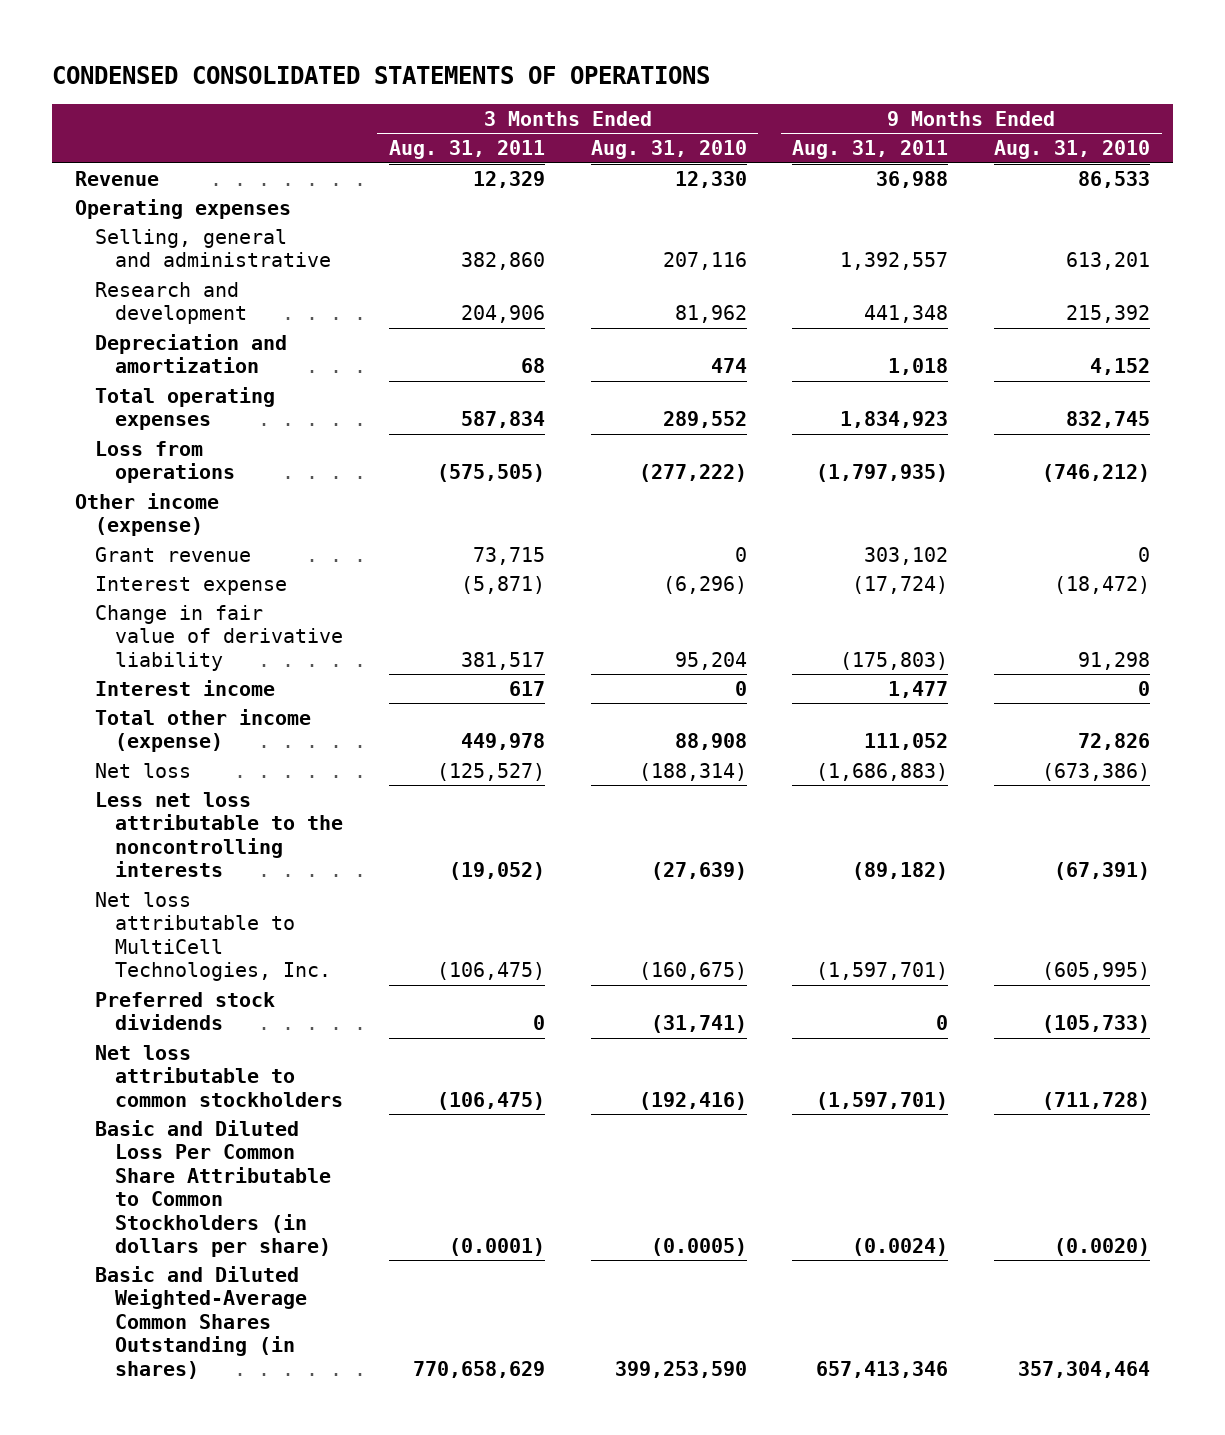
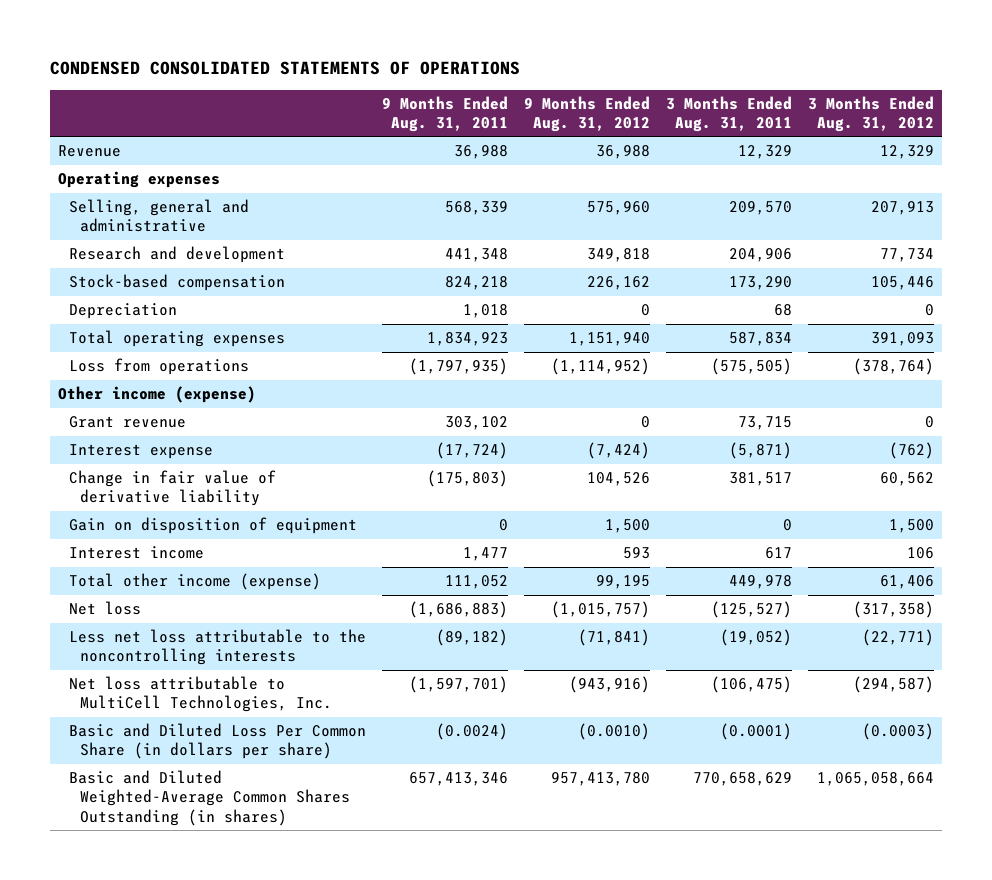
[590,140,747,160] Aug. 31, 2010 -> none
[994,140,1151,160] Aug. 31, 2010 -> none
none -> [523,95,650,132] 9 Months Ended Aug. 31, 2012
none -> [807,95,934,132] 3 Months Ended Aug. 31, 2012
[460,252,545,271] 382,860 -> [728,201,792,216] 209,570
[840,252,949,271] 1,392,557 -> [445,201,509,216] 568,339
none -> [69,274,286,292] Stock-based compensation
[94,334,287,374] Depreciation and amortization -> [69,303,178,320] Depreciation
none -> [69,517,358,535] Gain on disposition of equipment
[94,992,275,1031] Preferred stock dividends -> none
[94,1045,343,1107] Net loss attributable to common stockholders -> none
[94,1120,331,1258] Basic and Diluted Loss Per Common Share Attributable to Common Stockholders (in dollars per share) -> [69,723,367,760] Basic and Diluted Loss Per Common Share (in dollars per share)

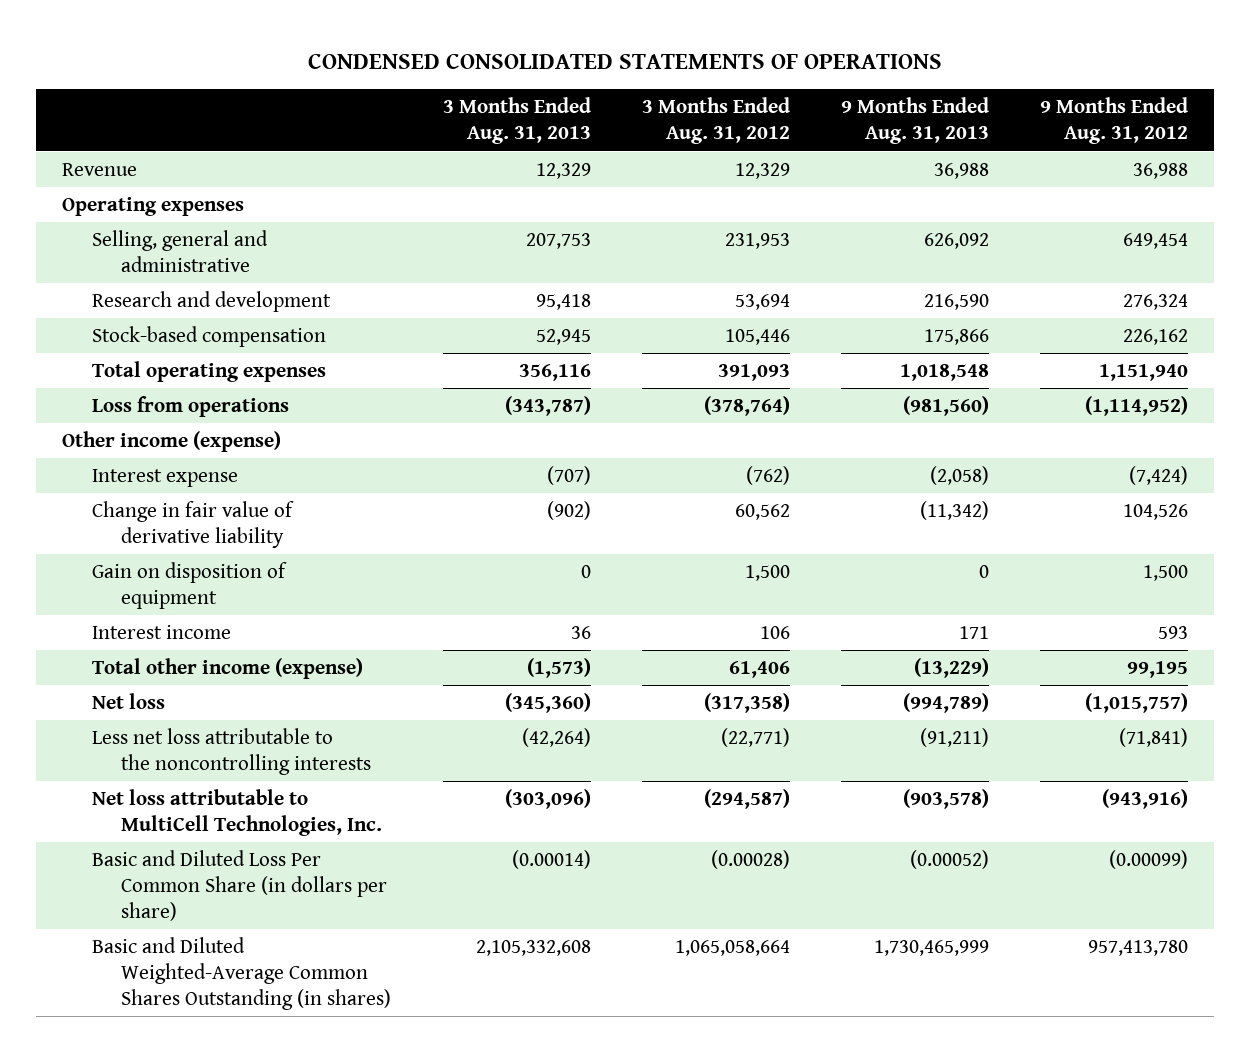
[382,95,509,132] 9 Months Ended Aug. 31, 2011 -> none
[665,95,792,132] 3 Months Ended Aug. 31, 2011 -> none
none -> [442,97,591,145] 3 Months Ended Aug. 31, 2013
none -> [841,97,990,145] 9 Months Ended Aug. 31, 2013
[586,201,650,216] 575,960 -> [1123,233,1189,250] 649,454
[870,201,934,216] 207,913 -> [724,233,790,250] 231,953
[586,248,650,263] 349,818 -> [1123,294,1189,311] 276,324
[879,248,934,263] 77,734 -> [734,294,790,311] 53,694
[69,303,178,320] Depreciation -> none
[69,416,187,429] Grant revenue -> none
[577,723,650,741] (0.0010) -> [1109,850,1189,870] (0.00099)
[861,723,934,741] (0.0003) -> [710,850,790,870] (0.00028)

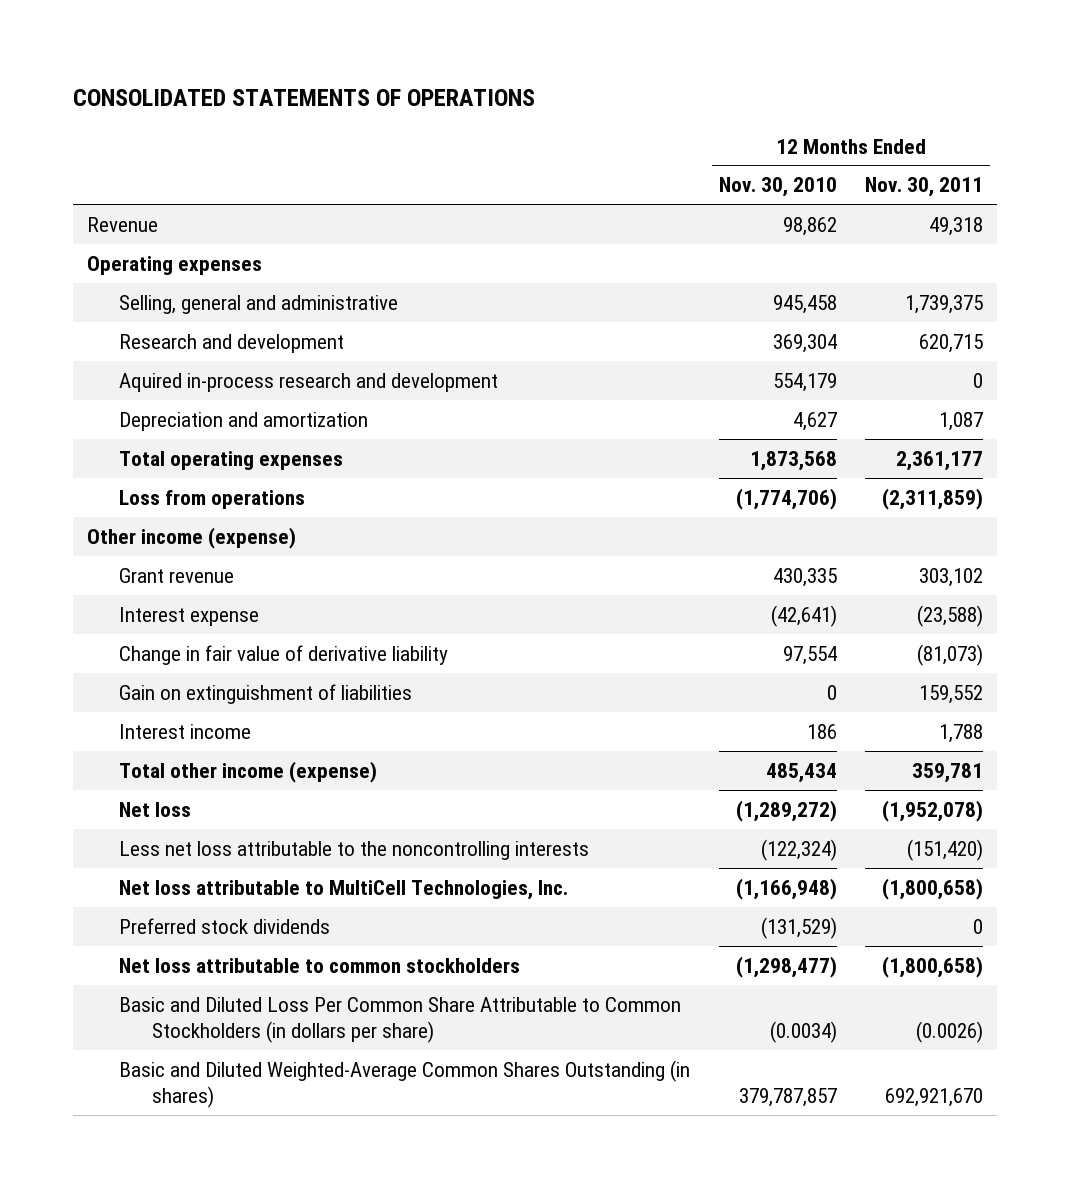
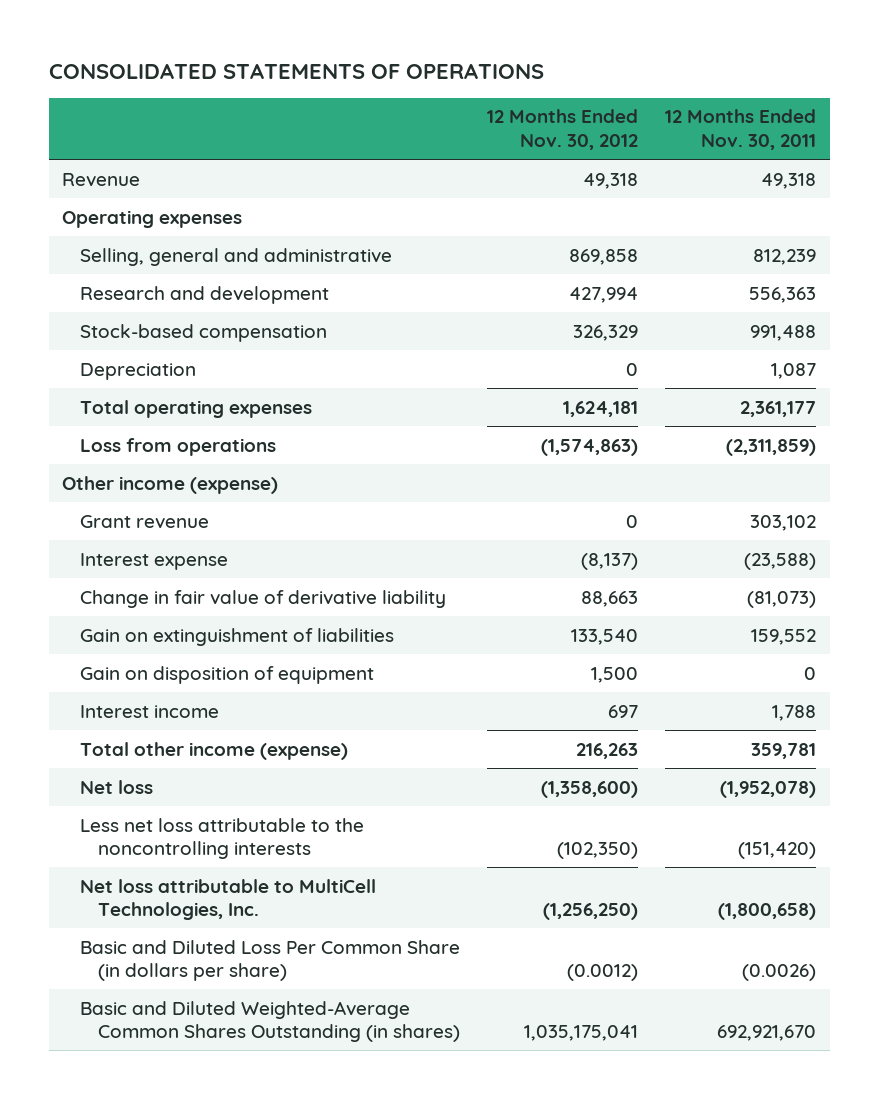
[718,177,837,198] Nov. 30, 2010 -> none
none -> [487,109,639,151] 12 Months Ended Nov. 30, 2012
[119,372,499,392] Aquired in-process research and development -> none
[904,294,983,314] 1,739,375 -> [753,248,817,265] 812,239
[918,333,983,353] 620,715 -> [749,286,817,303] 556,363
none -> [80,323,328,342] Stock-based compensation
[119,411,369,431] Depreciation and amortization -> [80,362,197,380] Depreciation
none -> [80,665,375,684] Gain on disposition of equipment
[119,917,331,934] Preferred stock dividends -> none
[119,957,521,973] Net loss attributable to common stockholders -> none
[119,996,682,1044] Basic and Diluted Loss Per Common Share Attributable to Common Stockholders (in dollars per share) -> [80,939,461,982] Basic and Diluted Loss Per Common Share (in dollars per share)

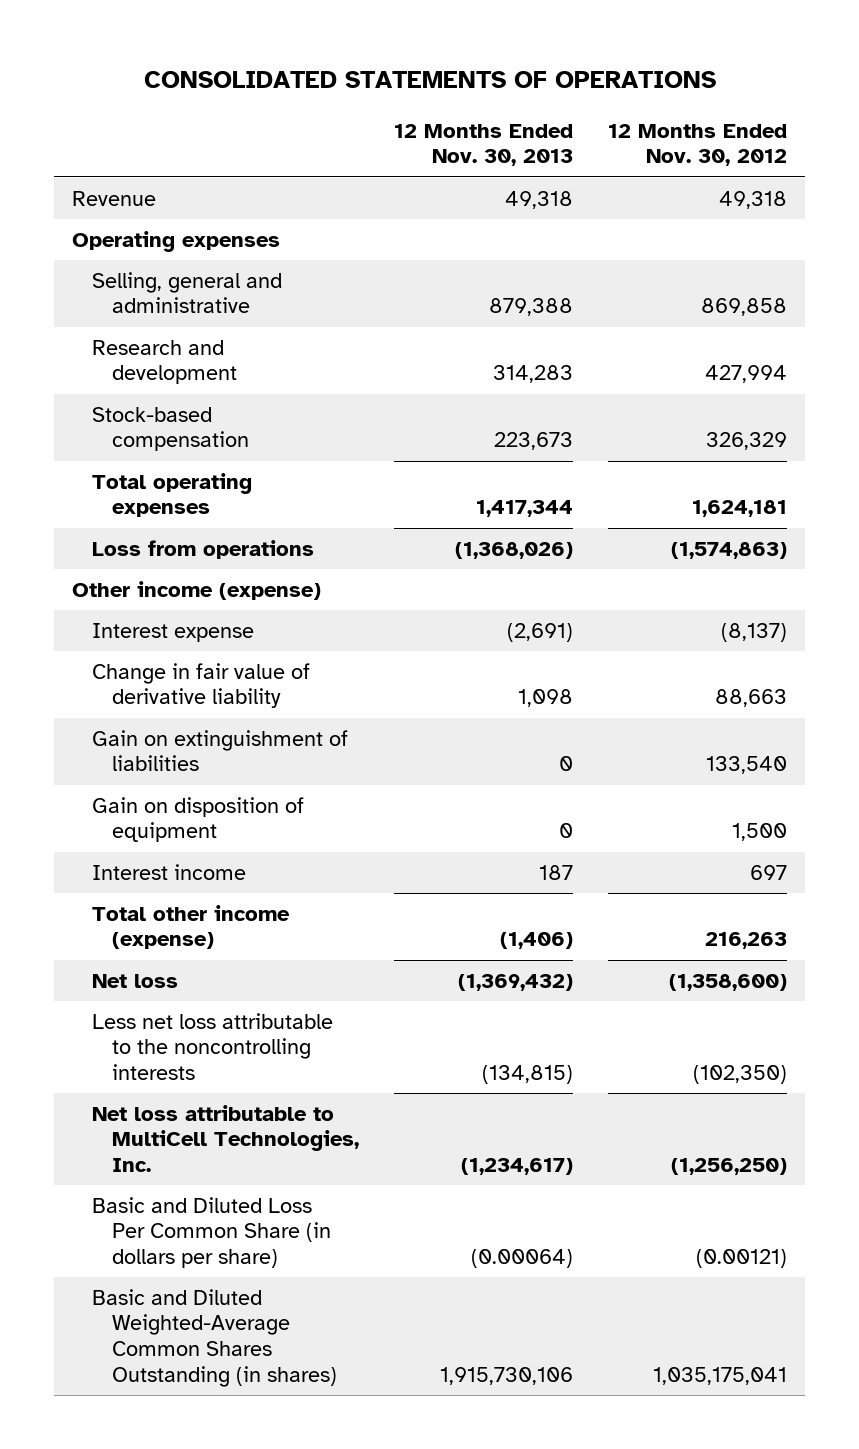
[665,109,817,151] 12 Months Ended Nov. 30, 2011 -> none
none -> [393,123,573,167] 12 Months Ended Nov. 30, 2013
[80,362,197,380] Depreciation -> none
[80,514,210,529] Grant revenue -> none
[567,964,639,982] (0.0012) -> [696,1249,788,1269] (0.00121)

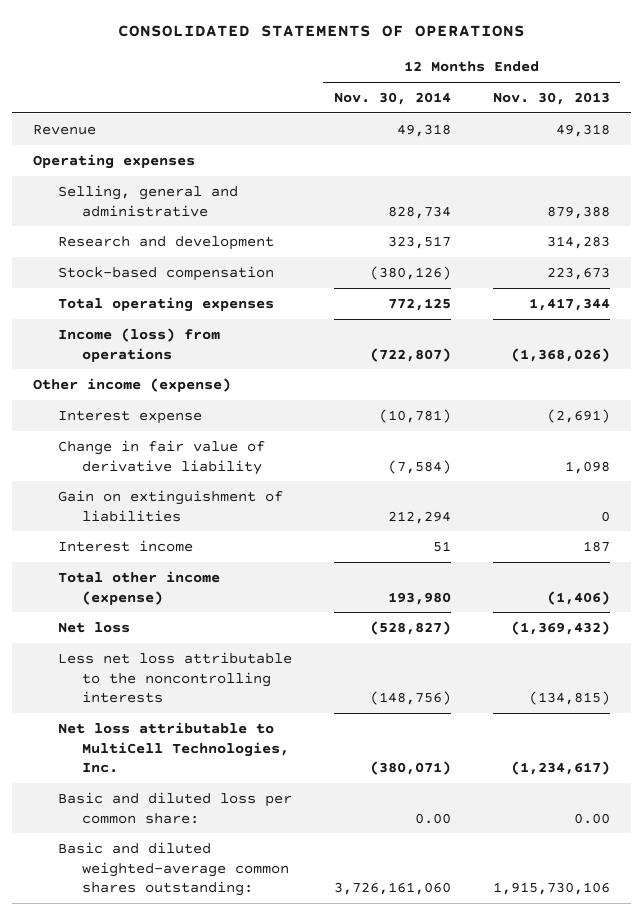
[608,123,788,167] 12 Months Ended Nov. 30, 2012 -> none
none -> [333,91,451,105] Nov. 30, 2014
[91,539,314,559] Loss from operations -> [57,327,220,362] Income (loss) from operations
[91,796,304,843] Gain on disposition of equipment -> none
[91,1196,331,1269] Basic and Diluted Loss Per Common Share (in dollars per share) -> [57,791,292,824] Basic and diluted loss per common share:
[470,1249,573,1269] (0.00064) -> [573,812,610,824] 0.00
[91,1288,337,1387] Basic and Diluted Weighted-Average Common Shares Outstanding (in shares) -> [57,841,289,897] Basic and diluted weighted-average common shares outstanding:

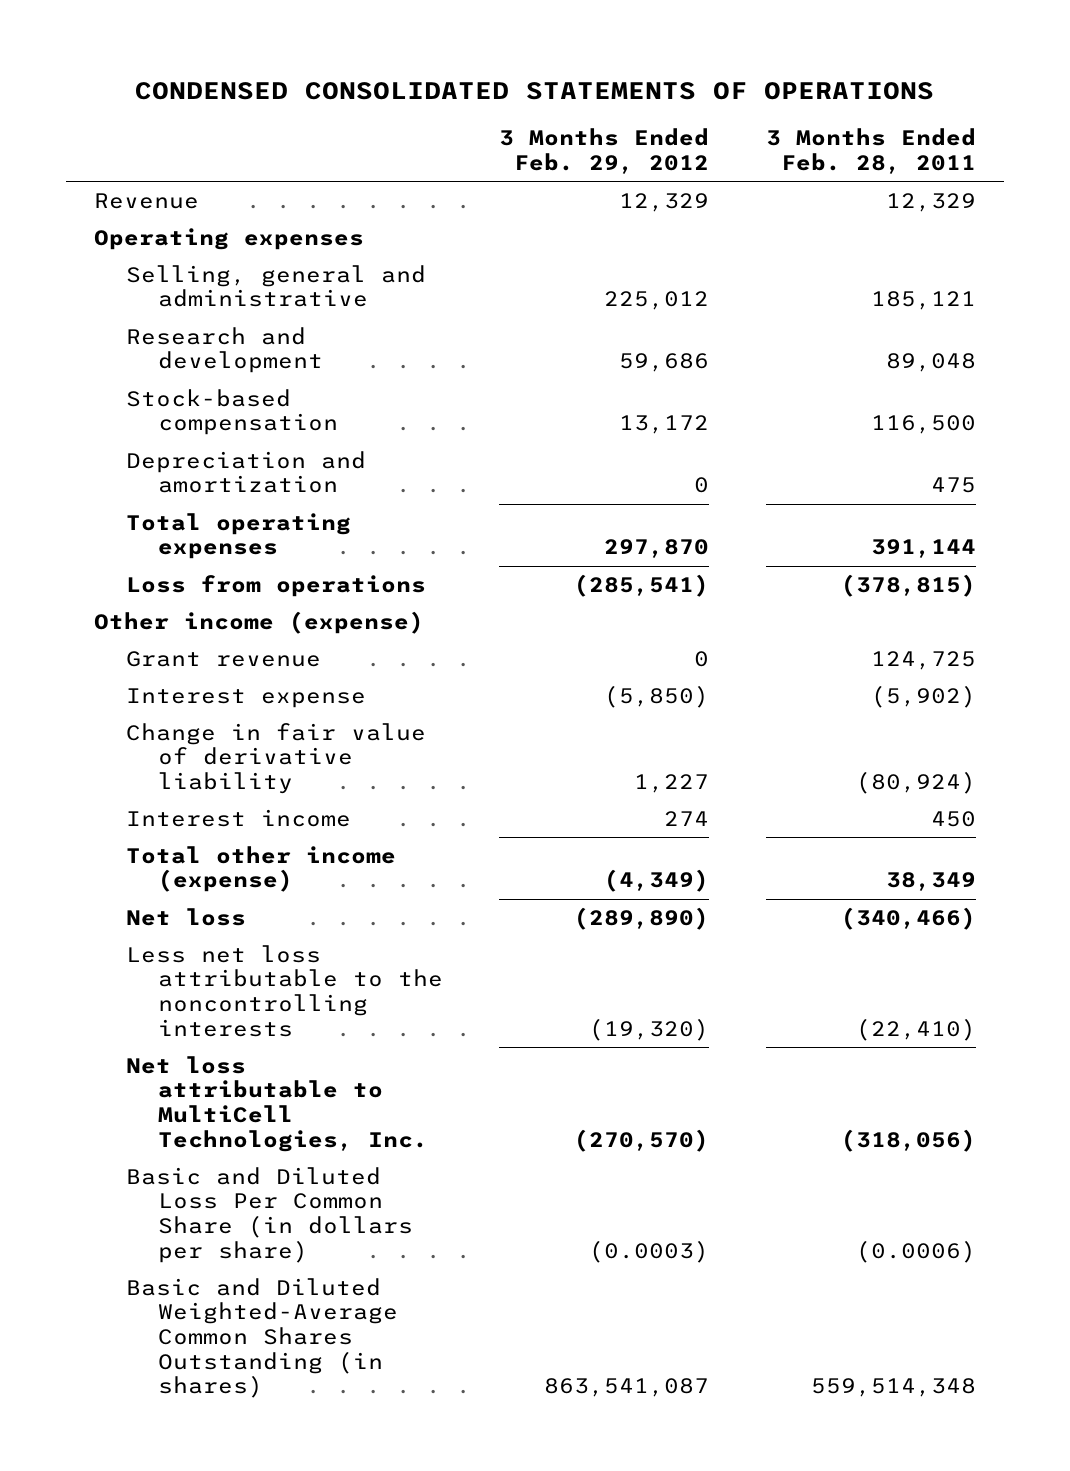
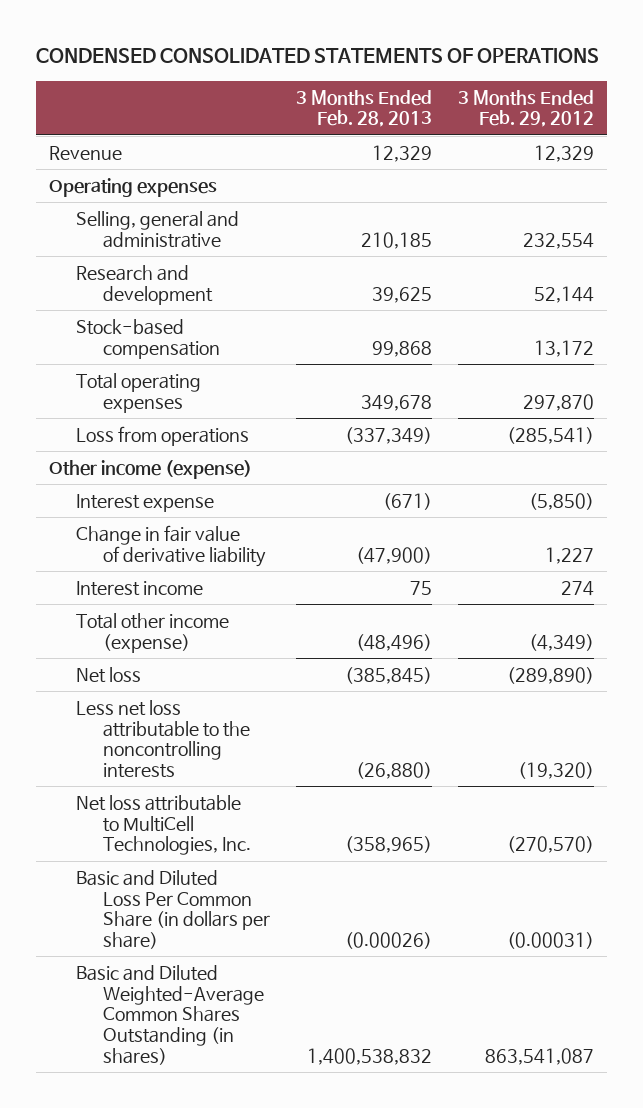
[765,128,976,175] 3 Months Ended Feb. 28, 2011 -> none
none -> [296,89,433,128] 3 Months Ended Feb. 28, 2013
[604,291,710,311] 225,012 -> [523,232,595,249] 232,554
[619,353,710,373] 59,686 -> [534,285,595,303] 52,144
[126,450,367,494] Depreciation and amortization -> none
[126,650,322,667] Grant revenue -> none
[589,1239,710,1263] (0.0003) -> [507,932,595,950] (0.00031)

